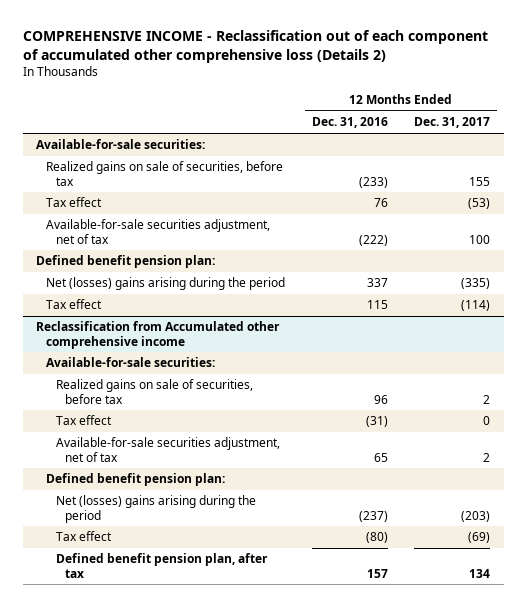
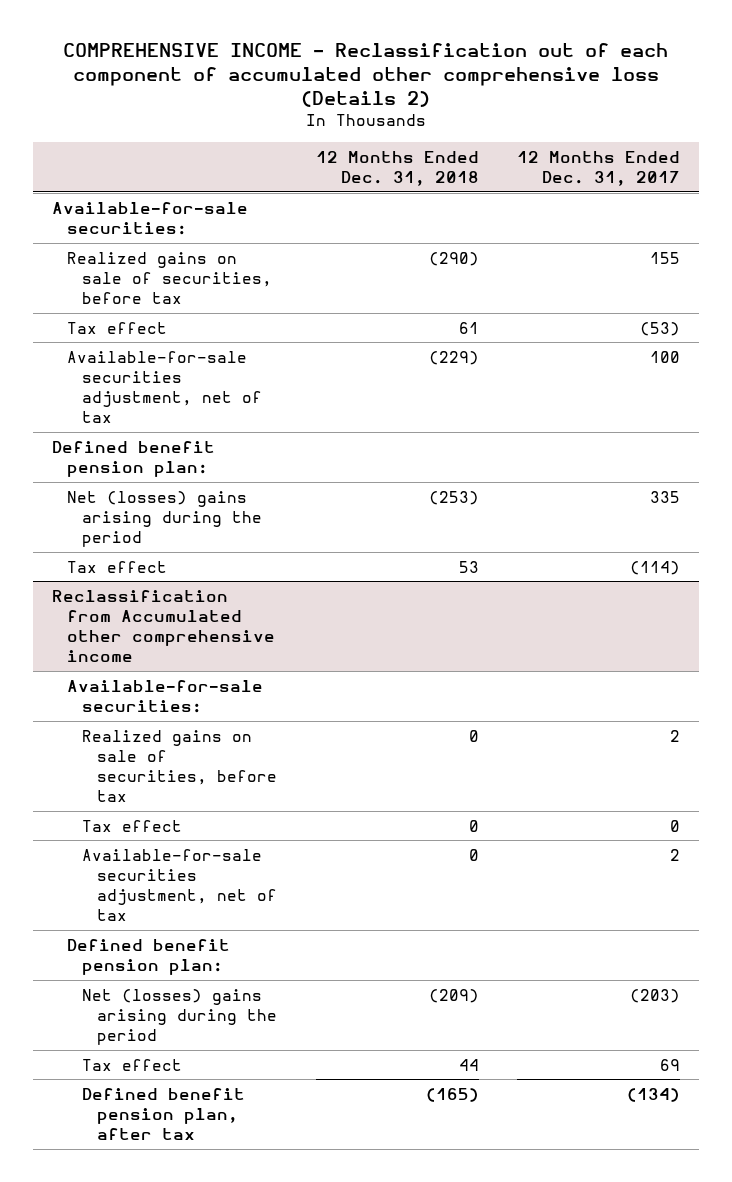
[311,117,388,129] Dec. 31, 2016 -> none
none -> [315,150,479,186] 12 Months Ended Dec. 31, 2018
[461,278,491,290] (335) -> [650,490,681,503] 335
[468,532,491,544] (69) -> [660,1058,681,1071] 69
[469,568,491,578] 134 -> [627,1087,681,1102] (134)

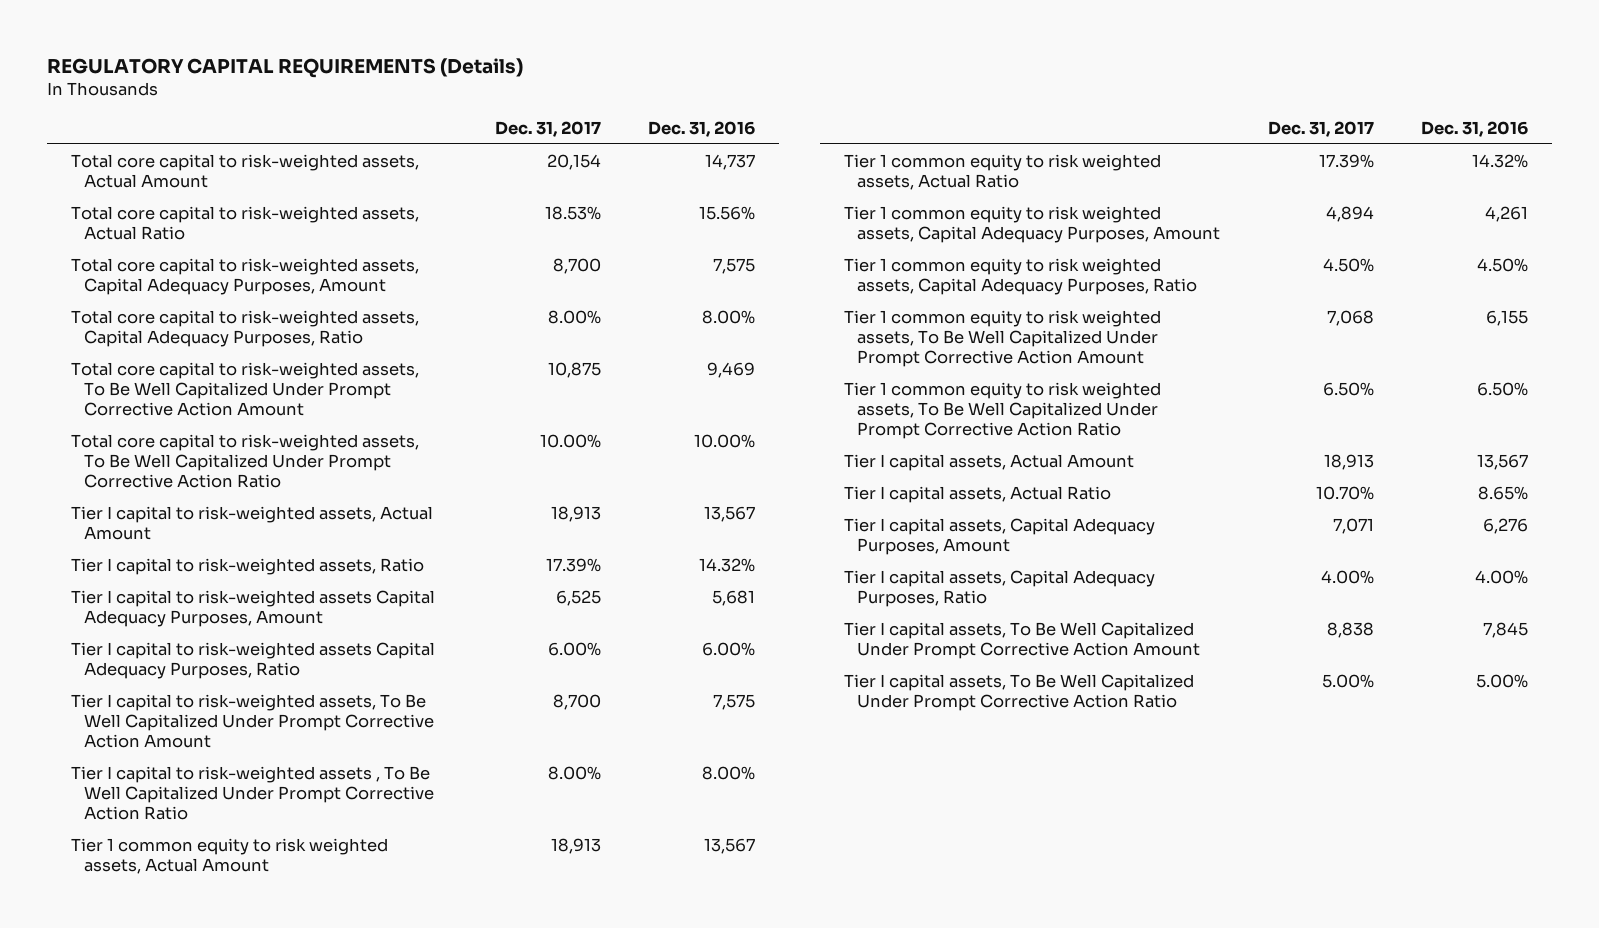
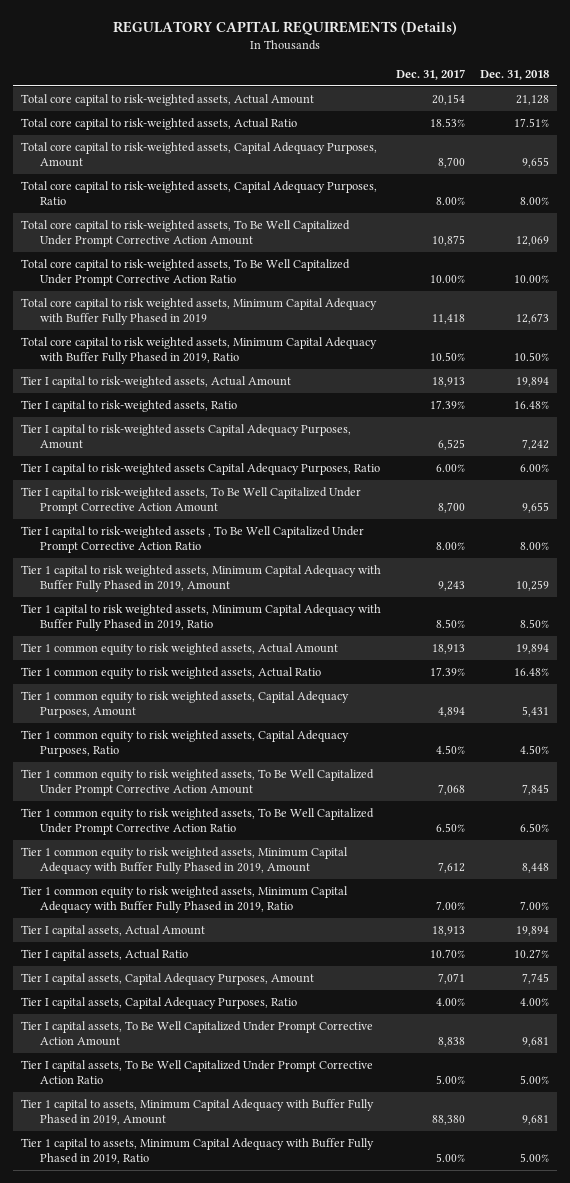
[648,120,756,137] Dec. 31, 2016 -> none
none -> [480,69,550,80] Dec. 31, 2018
none -> [20,297,377,326] Total core capital to risk weighted assets, Minimum Capital Adequacy with Buffer Fully Phased in 2019
none -> [20,336,377,365] Total core capital to risk weighted assets, Minimum Capital Adequacy with Buffer Fully Phased in 2019, Ratio
none -> [20,564,381,593] Tier 1 capital to risk weighted assets, Minimum Capital Adequacy with Buffer Fully Phased in 2019, Amount
none -> [20,603,381,632] Tier 1 capital to risk weighted assets, Minimum Capital Adequacy with Buffer Fully Phased in 2019, Ratio
none -> [20,846,348,875] Tier 1 common equity to risk weighted assets, Minimum Capital Adequacy with Buffer Fully Phased in 2019, Amount
none -> [20,885,348,914] Tier 1 common equity to risk weighted assets, Minimum Capital Adequacy with Buffer Fully Phased in 2019, Ratio
none -> [20,1098,374,1126] Tier 1 capital to assets, Minimum Capital Adequacy with Buffer Fully Phased in 2019, Amount
none -> [20,1137,374,1165] Tier 1 capital to assets, Minimum Capital Adequacy with Buffer Fully Phased in 2019, Ratio

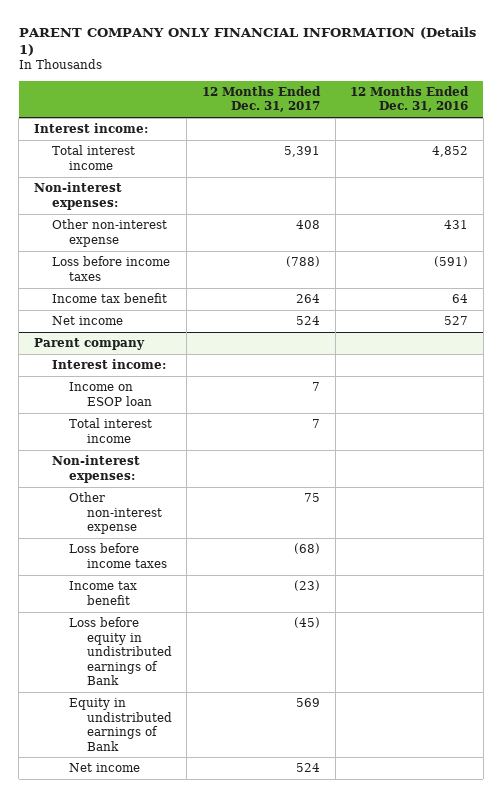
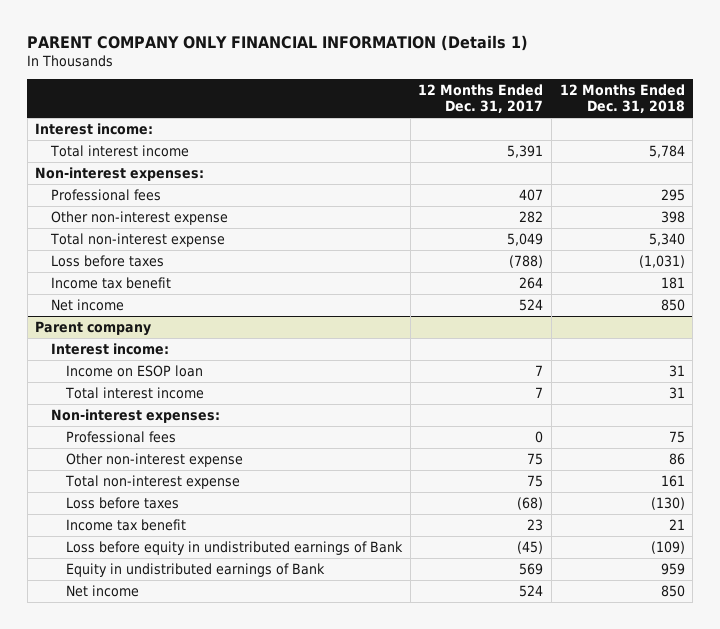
[350,85,470,113] 12 Months Ended Dec. 31, 2016 -> none
none -> [559,84,685,114] 12 Months Ended Dec. 31, 2018
none -> [50,188,161,201] Professional fees
[296,220,321,230] 408 -> [519,210,544,223] 282
none -> [49,232,225,247] Total non-interest expense
[51,256,170,281] Loss before income taxes -> [50,254,164,267] Loss before taxes
none -> [65,430,176,443] Professional fees
none -> [64,474,240,489] Total non-interest expense
[69,543,167,568] Loss before income taxes -> [65,496,179,509] Loss before taxes
[294,580,321,592] (23) -> [527,518,544,531] 23

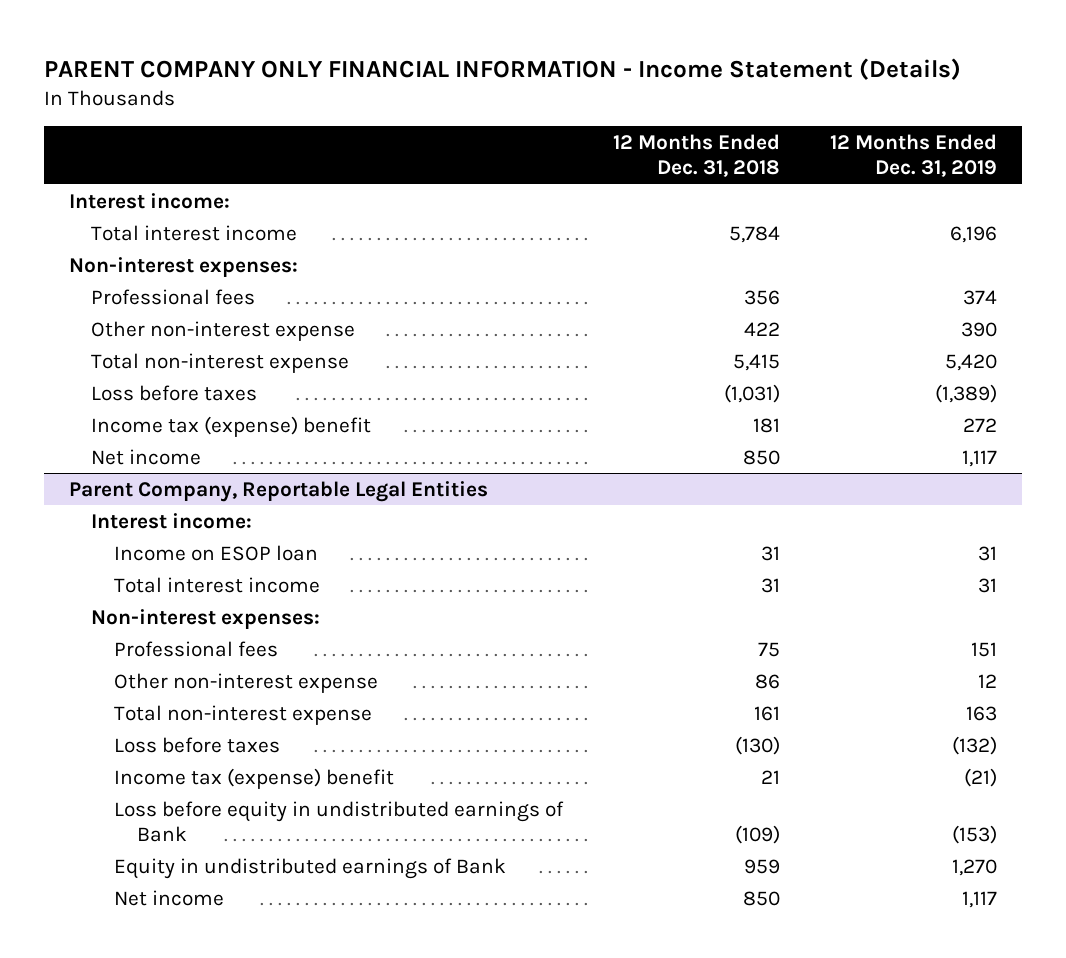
[27,34,529,51] PARENT COMPANY ONLY FINANCIAL INFORMATION (Details 1) -> [43,57,961,80] PARENT COMPANY ONLY FINANCIAL INFORMATION - Income Statement (Details)
[418,84,544,114] 12 Months Ended Dec. 31, 2017 -> none
none -> [829,134,997,178] 12 Months Ended Dec. 31, 2019
[660,188,685,201] 295 -> [743,289,780,305] 356
[660,210,685,223] 398 -> [743,321,780,336] 422
[648,232,685,246] 5,340 -> [732,353,780,371] 5,415
[50,276,171,289] Income tax benefit -> [91,415,372,437] Income tax (expense) benefit
[35,320,152,336] Parent company -> none
none -> [68,480,488,502] Parent Company, Reportable Legal Entities
[65,518,186,531] Income tax benefit -> [114,767,395,789] Income tax (expense) benefit

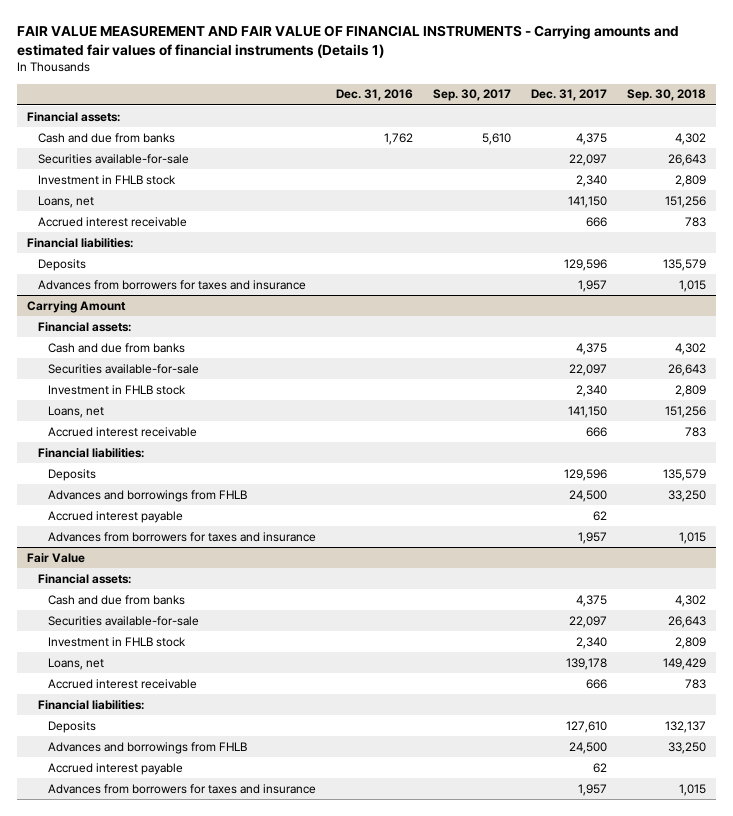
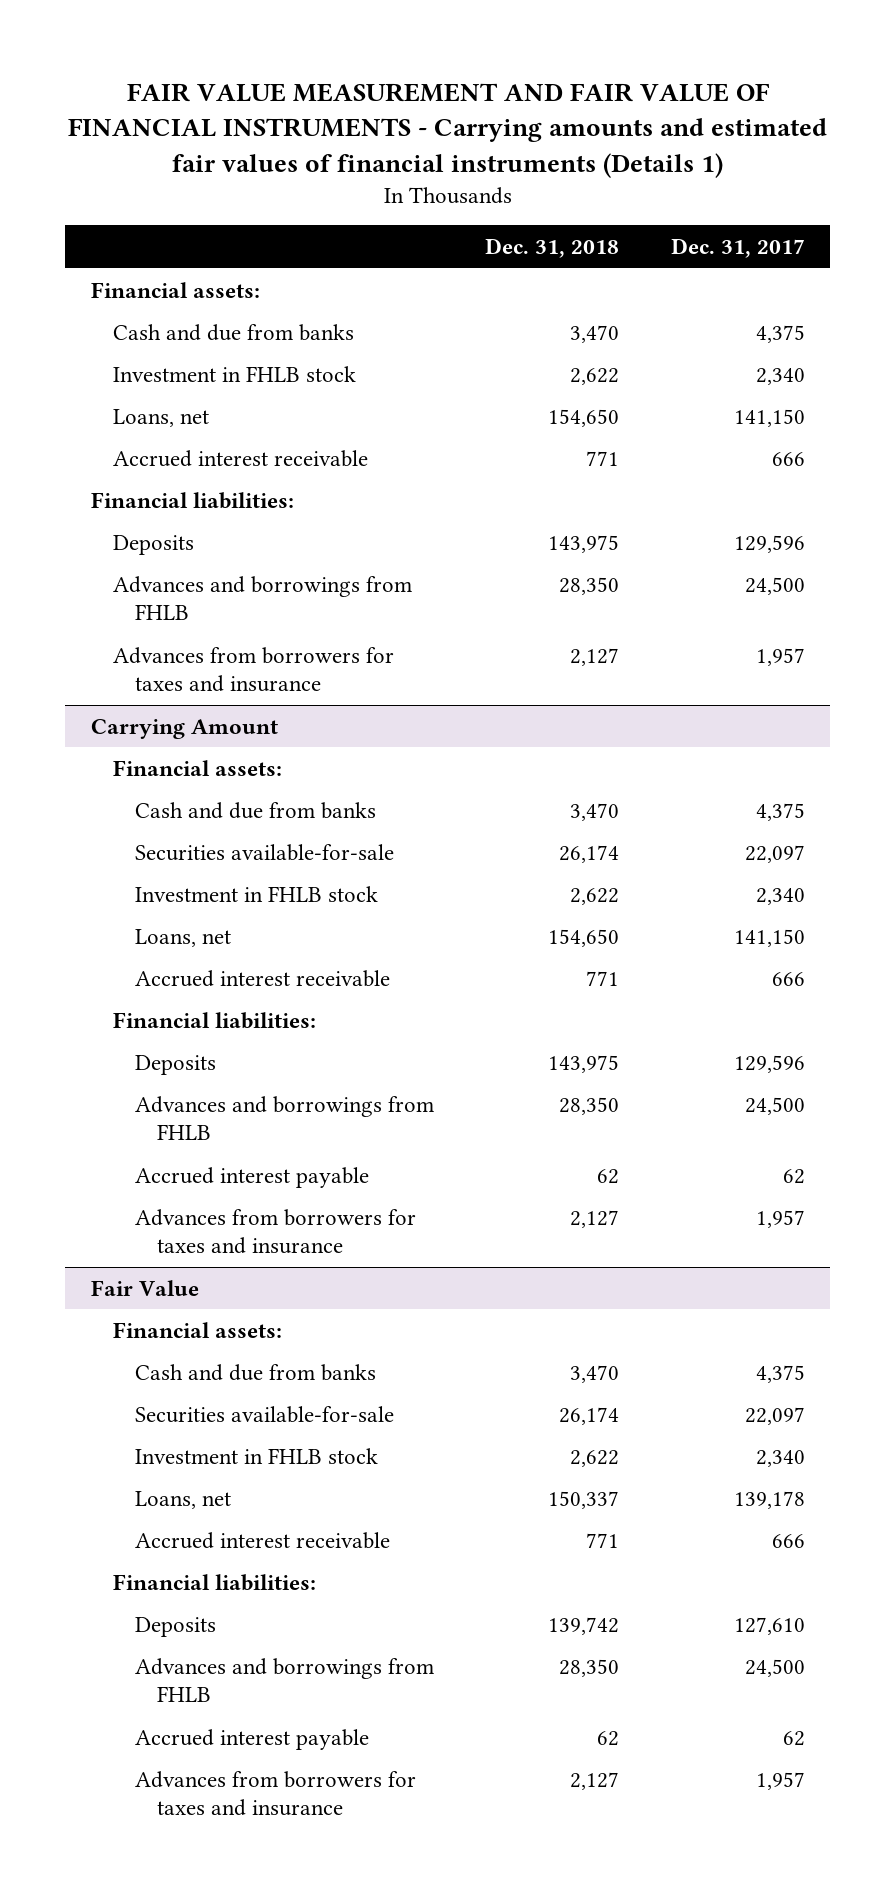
[336,89,414,102] Dec. 31, 2016 -> none
[433,89,512,102] Sep. 30, 2017 -> none
[627,89,707,102] Sep. 30, 2018 -> none
none -> [485,238,620,259] Dec. 31, 2018
[37,153,189,164] Securities available-for-sale -> none
none -> [112,575,412,621] Advances and borrowings from FHLB

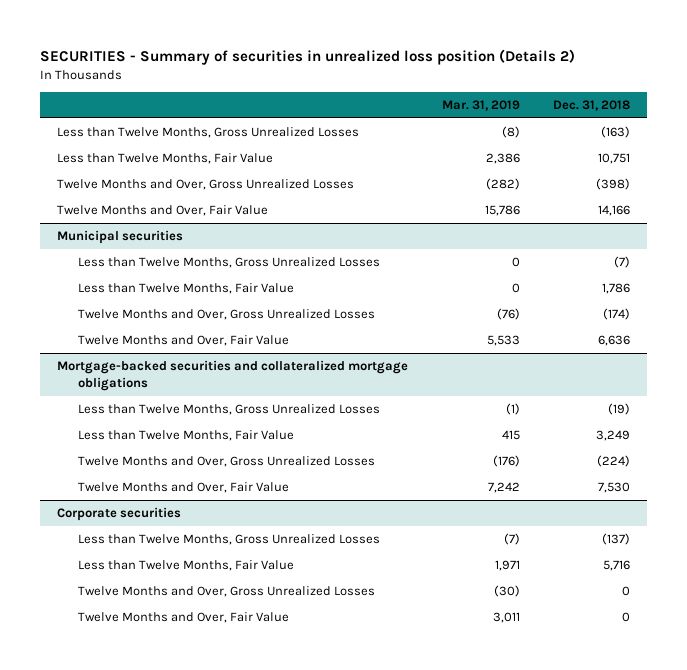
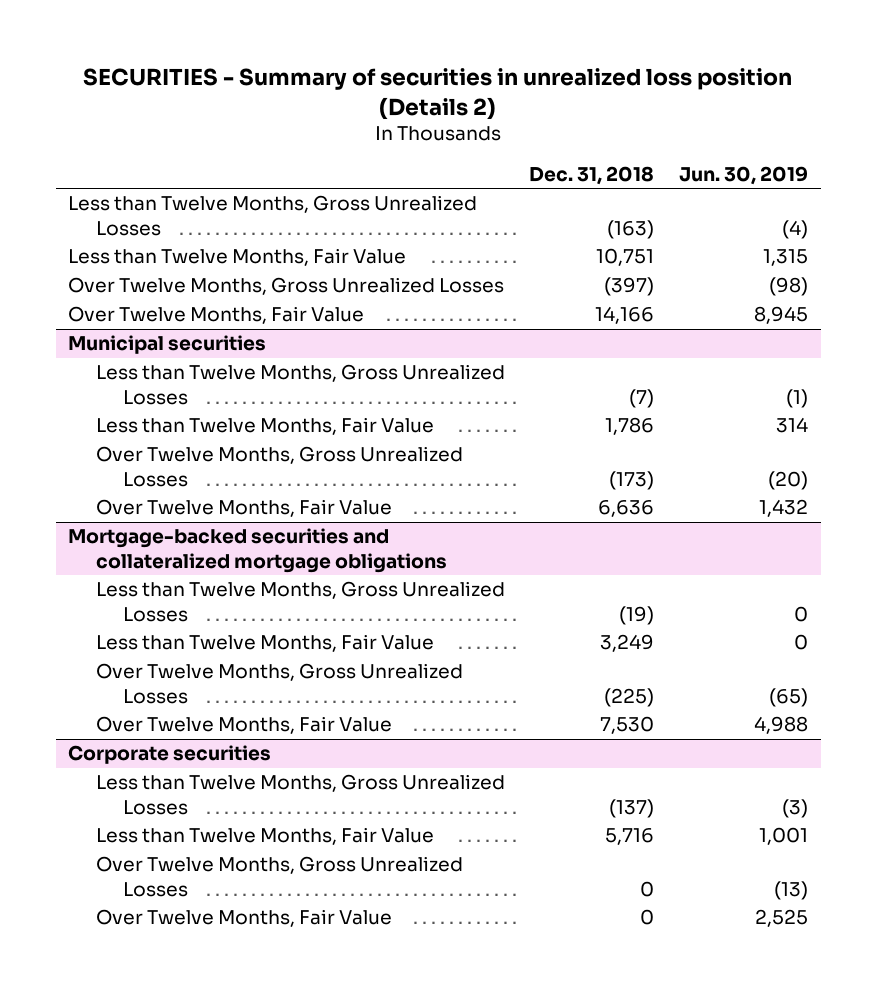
[441,100,520,112] Mar. 31, 2019 -> none
none -> [679,165,809,185] Jun. 30, 2019
[57,179,355,191] Twelve Months and Over, Gross Unrealized Losses -> [68,277,505,296] Over Twelve Months, Gross Unrealized Losses
[595,178,630,191] (398) -> [604,277,655,297] (397)
[57,205,269,217] Twelve Months and Over, Fair Value -> [68,306,365,325] Over Twelve Months, Fair Value
[77,309,375,321] Twelve Months and Over, Gross Unrealized Losses -> [95,446,463,487] Over Twelve Months, Gross Unrealized Losses
[602,308,630,321] (174) -> [609,470,655,490] (173)
[77,335,289,347] Twelve Months and Over, Fair Value -> [95,499,392,518] Over Twelve Months, Fair Value
[77,456,375,468] Twelve Months and Over, Gross Unrealized Losses -> [95,663,463,704] Over Twelve Months, Gross Unrealized Losses
[596,455,630,468] (224) -> [604,687,655,707] (225)
[77,482,289,494] Twelve Months and Over, Fair Value -> [95,716,392,735] Over Twelve Months, Fair Value
[77,586,375,598] Twelve Months and Over, Gross Unrealized Losses -> [95,856,463,897] Over Twelve Months, Gross Unrealized Losses
[77,612,289,624] Twelve Months and Over, Fair Value -> [95,909,392,928] Over Twelve Months, Fair Value

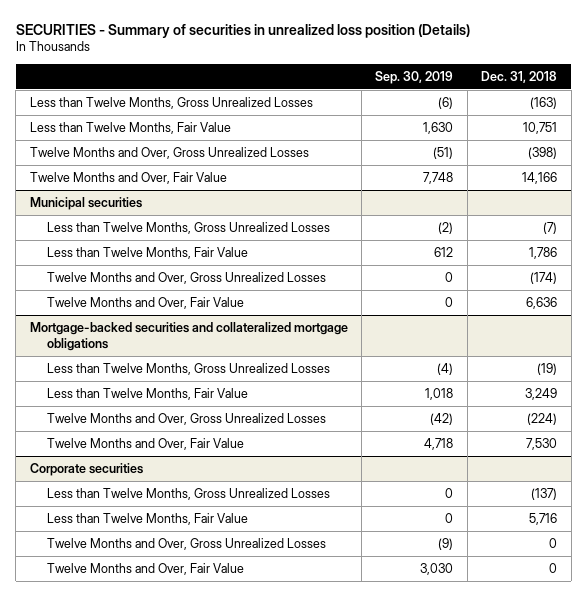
[83,68,793,120] SECURITIES - Summary of securities in unrealized loss position (Details 2) -> [15,23,470,38] SECURITIES - Summary of securities in unrealized loss position (Details)
[679,165,809,185] Jun. 30, 2019 -> none
none -> [375,70,454,84] Sep. 30, 2019
[68,277,505,296] Over Twelve Months, Gross Unrealized Losses -> [29,146,309,159] Twelve Months and Over, Gross Unrealized Losses
[604,277,655,297] (397) -> [528,146,558,159] (398)
[68,306,365,325] Over Twelve Months, Fair Value -> [29,171,227,184] Twelve Months and Over, Fair Value
[95,446,463,487] Over Twelve Months, Gross Unrealized Losses -> [46,271,326,284] Twelve Months and Over, Gross Unrealized Losses
[609,470,655,490] (173) -> [530,271,558,284] (174)
[95,499,392,518] Over Twelve Months, Fair Value -> [46,296,244,309] Twelve Months and Over, Fair Value
[95,663,463,704] Over Twelve Months, Gross Unrealized Losses -> [46,412,326,425] Twelve Months and Over, Gross Unrealized Losses
[604,687,655,707] (225) -> [527,412,558,425] (224)
[95,716,392,735] Over Twelve Months, Fair Value -> [46,437,244,450] Twelve Months and Over, Fair Value
[95,856,463,897] Over Twelve Months, Gross Unrealized Losses -> [46,537,326,550] Twelve Months and Over, Gross Unrealized Losses
[95,909,392,928] Over Twelve Months, Fair Value -> [46,562,244,575] Twelve Months and Over, Fair Value

